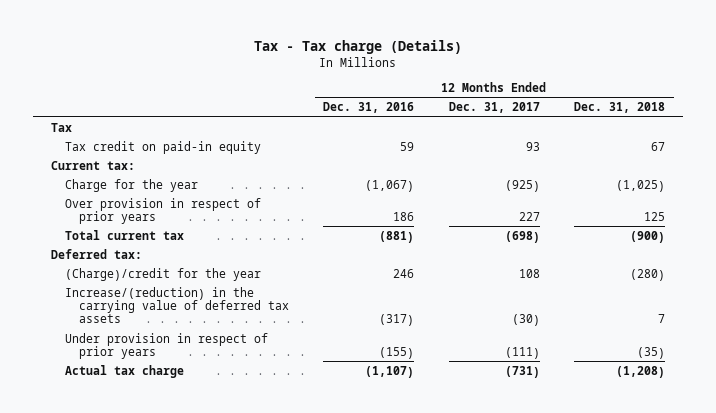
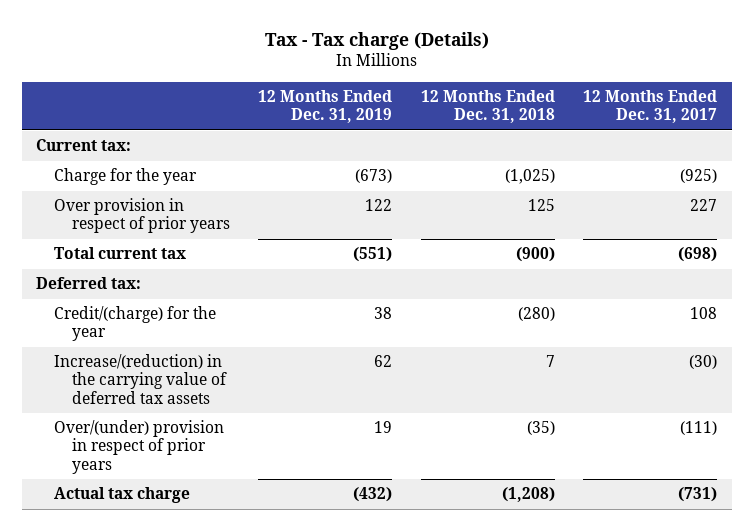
[323,102,415,114] Dec. 31, 2016 -> none
none -> [258,90,393,124] 12 Months Ended Dec. 31, 2019
[50,122,72,132] Tax -> none
[64,140,261,154] Tax credit on paid-in equity -> none
[64,267,261,281] (Charge)/credit for the year -> [53,306,216,342] Credit/(charge) for the year
[64,332,268,360] Under provision in respect of prior years -> [53,420,224,474] Over/(under) provision in respect of prior years

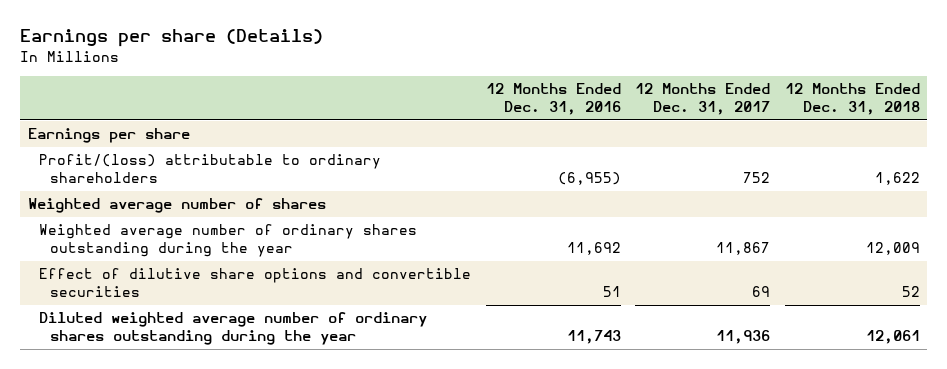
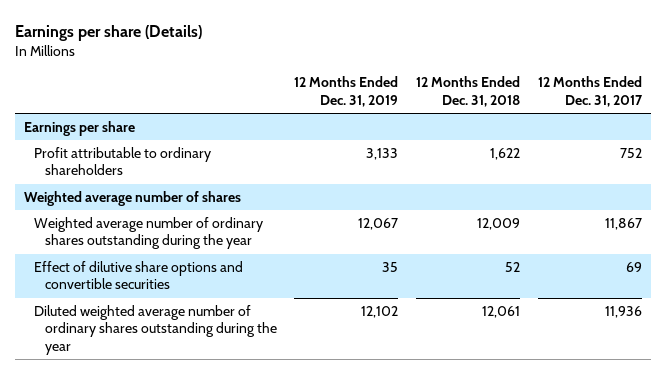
[485,83,621,116] 12 Months Ended Dec. 31, 2016 -> none
none -> [294,76,399,107] 12 Months Ended Dec. 31, 2019
[38,154,381,184] Profit/(loss) attributable to ordinary shareholders -> [34,147,212,176] Profit attributable to ordinary shareholders

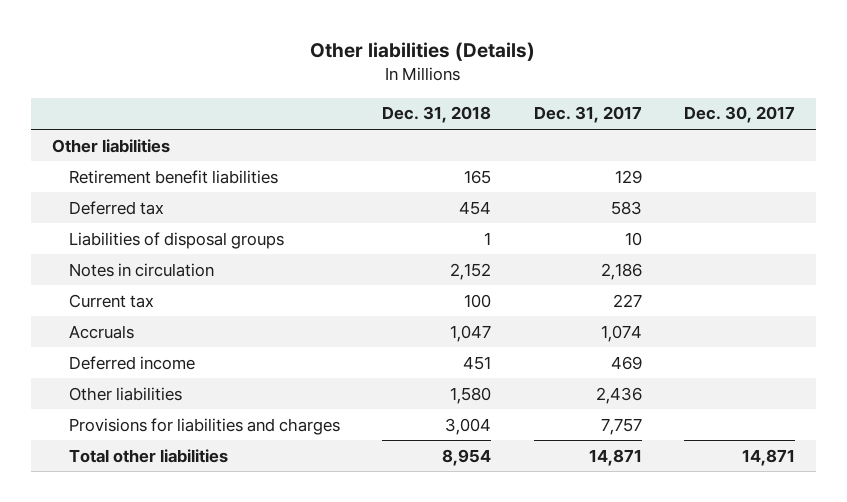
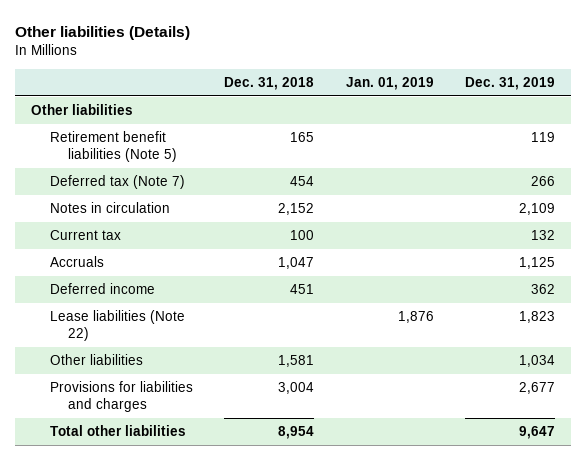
[533,106,642,124] Dec. 31, 2017 -> none
[683,106,795,124] Dec. 30, 2017 -> none
none -> [345,77,434,91] Jan. 01, 2019
none -> [465,77,556,91] Dec. 31, 2019
[69,231,285,249] Liabilities of disposal groups -> none
[69,169,279,184] Retirement benefit liabilities -> [49,131,177,163] Retirement benefit liabilities (Note 5)
[69,200,165,215] Deferred tax -> [49,175,185,190] Deferred tax (Note 7)
none -> [49,310,185,342] Lease liabilities (Note 22)
[450,386,492,404] 1,580 -> [278,355,315,368] 1,581

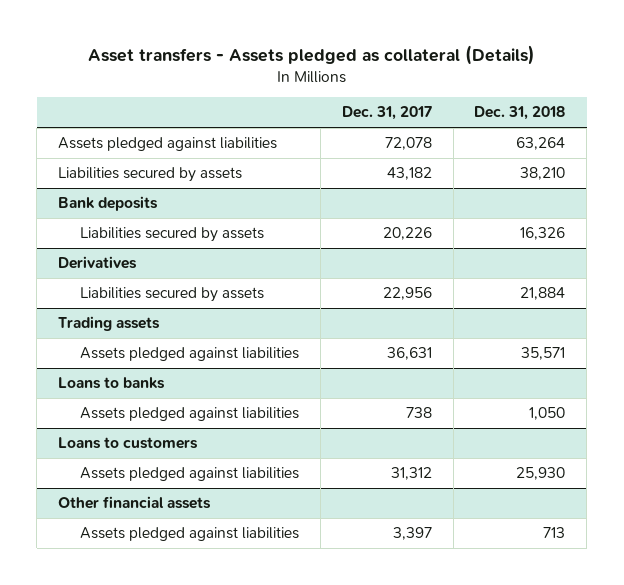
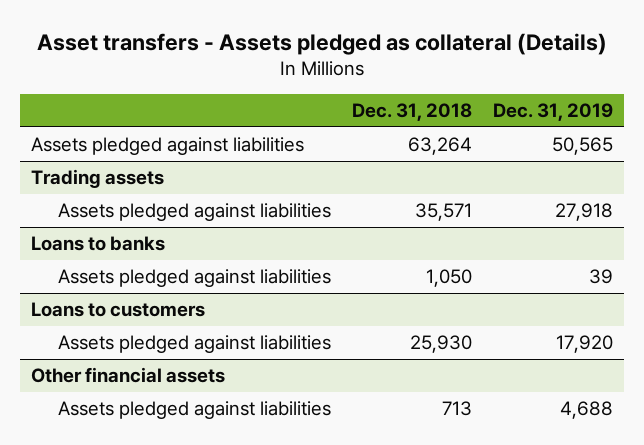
[341,106,432,121] Dec. 31, 2017 -> none
none -> [493,103,614,122] Dec. 31, 2019
[58,167,243,183] Liabilities secured by assets -> none
[58,196,159,212] Bank deposits -> none
[80,227,265,243] Liabilities secured by assets -> none
[58,256,138,270] Derivatives -> none
[80,287,265,303] Liabilities secured by assets -> none

